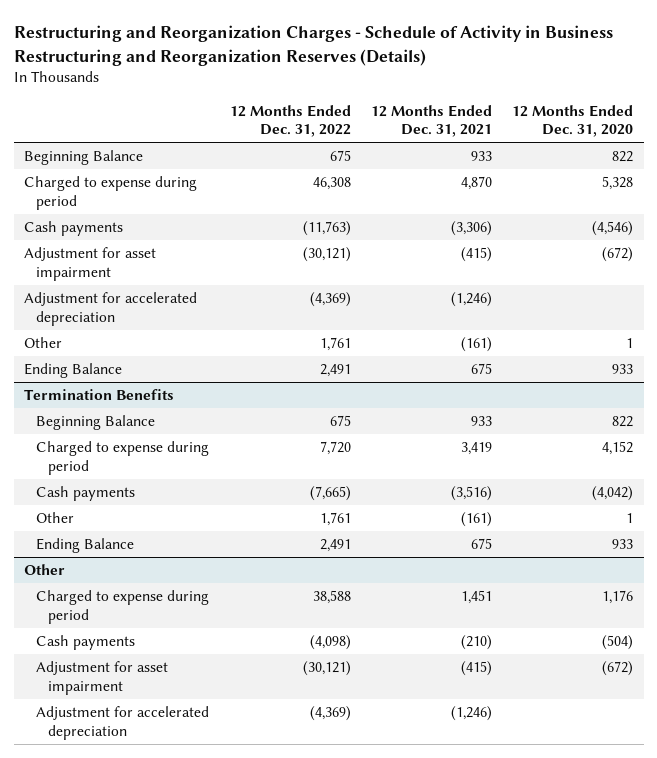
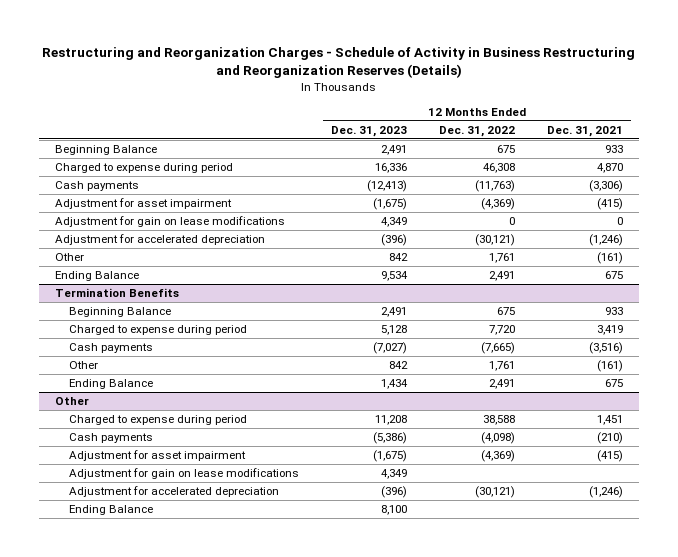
[512,104,634,138] 12 Months Ended Dec. 31, 2020 -> none
none -> [331,125,408,137] Dec. 31, 2023
[302,247,351,263] (30,121) -> [481,198,516,211] (4,369)
none -> [54,216,285,228] Adjustment for gain on lease modifications
[309,292,351,308] (4,369) -> [475,234,516,247] (30,121)
[302,661,351,677] (30,121) -> [481,450,516,463] (4,369)
none -> [69,468,300,480] Adjustment for gain on lease modifications
[309,706,351,722] (4,369) -> [475,486,516,499] (30,121)
none -> [69,505,154,516] Ending Balance

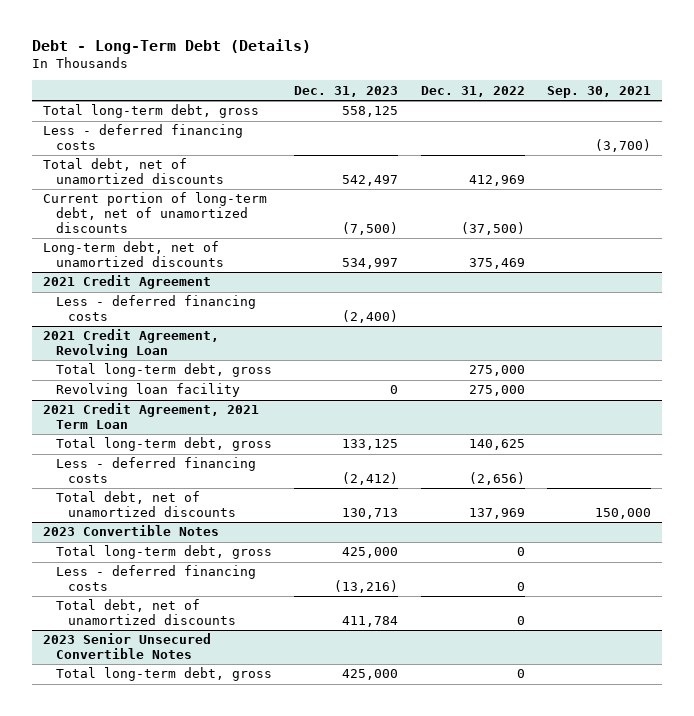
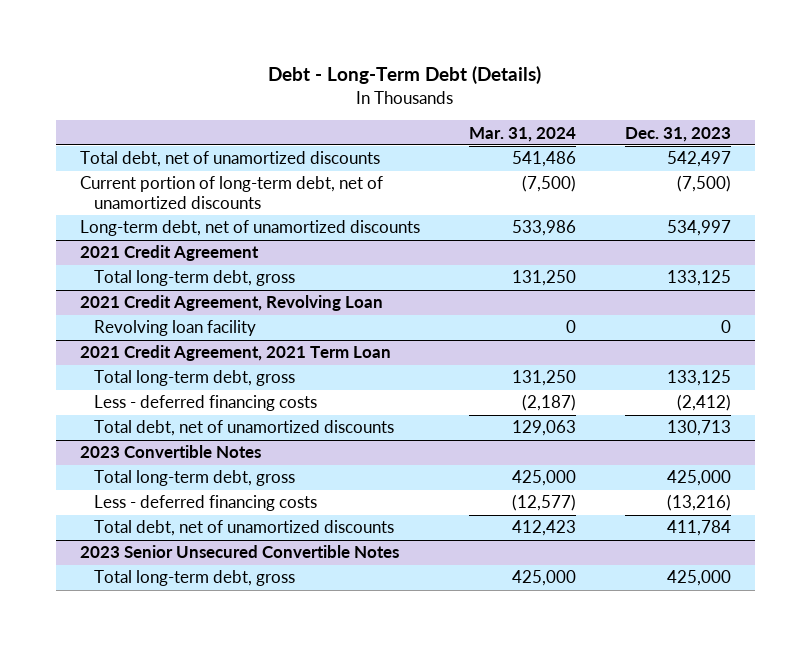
[420,85,525,97] Dec. 31, 2022 -> none
[547,85,652,98] Sep. 30, 2021 -> none
none -> [468,126,576,142] Mar. 31, 2024
[42,104,259,119] Total long-term debt, gross -> none
[42,124,243,150] Less - deferred financing costs -> none
[55,295,256,321] Less - deferred financing costs -> none
none -> [93,270,295,287] Total long-term debt, gross
[55,363,272,378] Total long-term debt, gross -> none

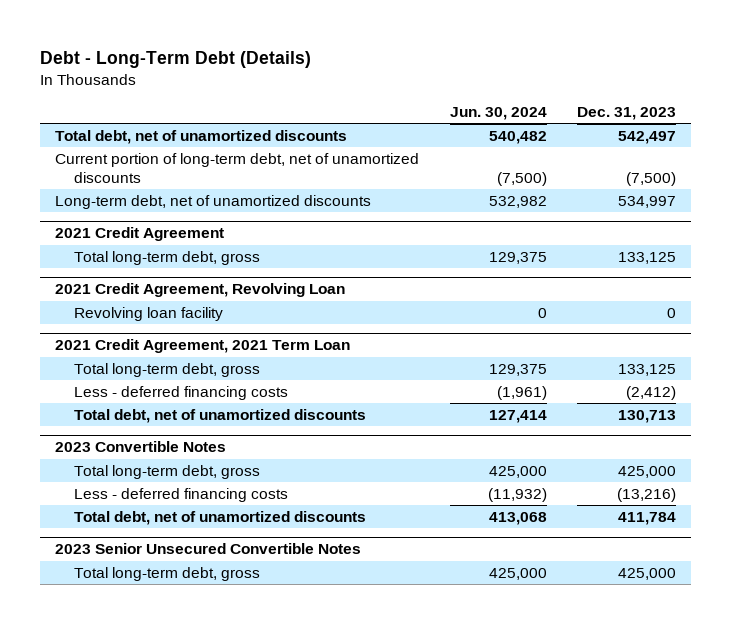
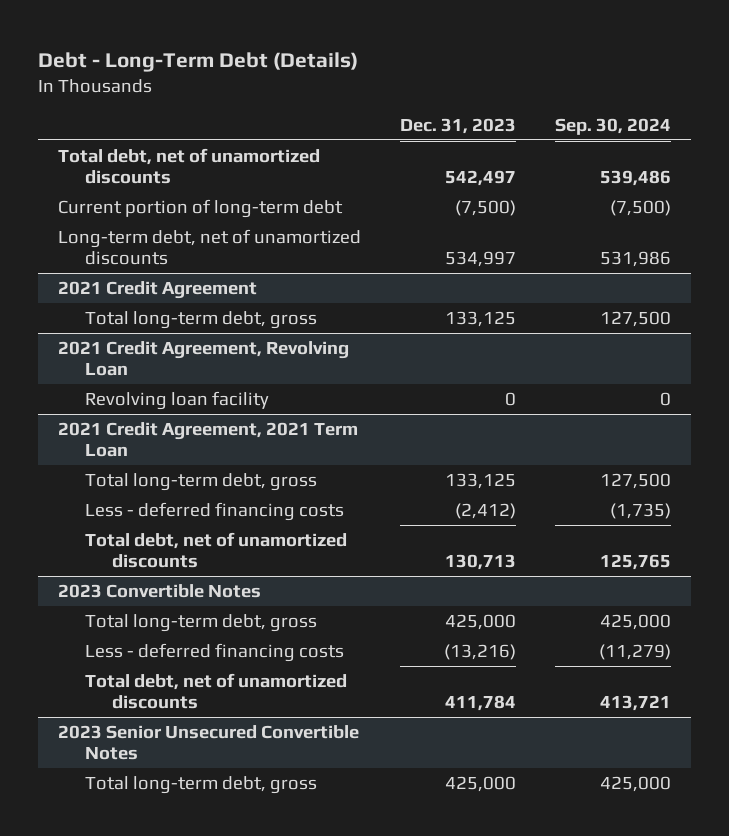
[449,106,547,120] Jun. 30, 2024 -> none
none -> [554,118,671,136] Sep. 30, 2024
[55,152,420,184] Current portion of long-term debt, net of unamortized discounts -> [57,198,343,218] Current portion of long-term debt

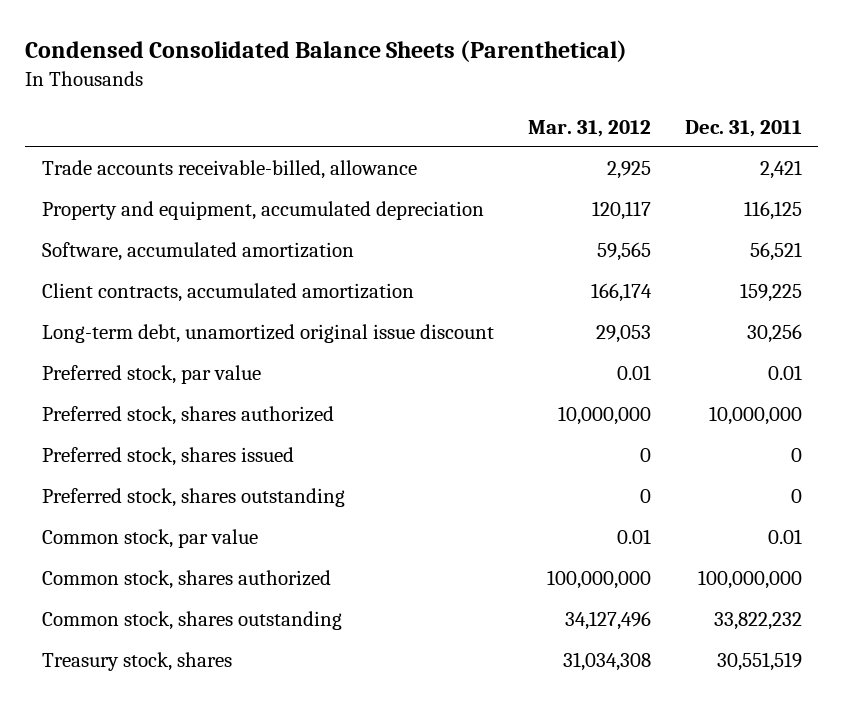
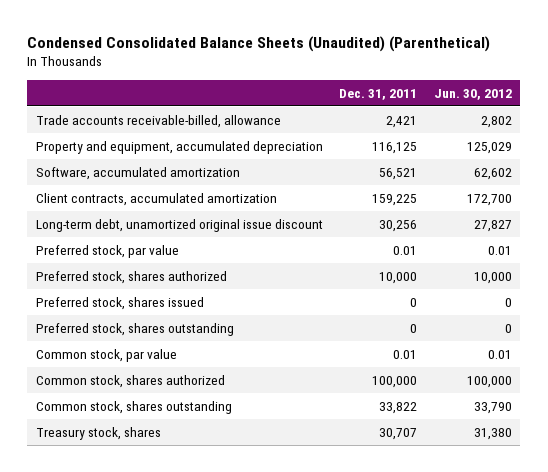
[25,39,628,62] Condensed Consolidated Balance Sheets (Parenthetical) -> [27,36,491,53] Condensed Consolidated Balance Sheets (Unaudited) (Parenthetical)
[527,119,651,137] Mar. 31, 2012 -> none
none -> [433,88,512,100] Jun. 30, 2012
[708,406,802,426] 10,000,000 -> [379,271,418,284] 10,000
[697,570,802,590] 100,000,000 -> [372,375,418,388] 100,000
[713,612,802,631] 33,822,232 -> [379,401,418,414] 33,822
[716,652,802,672] 30,551,519 -> [379,427,418,440] 30,707

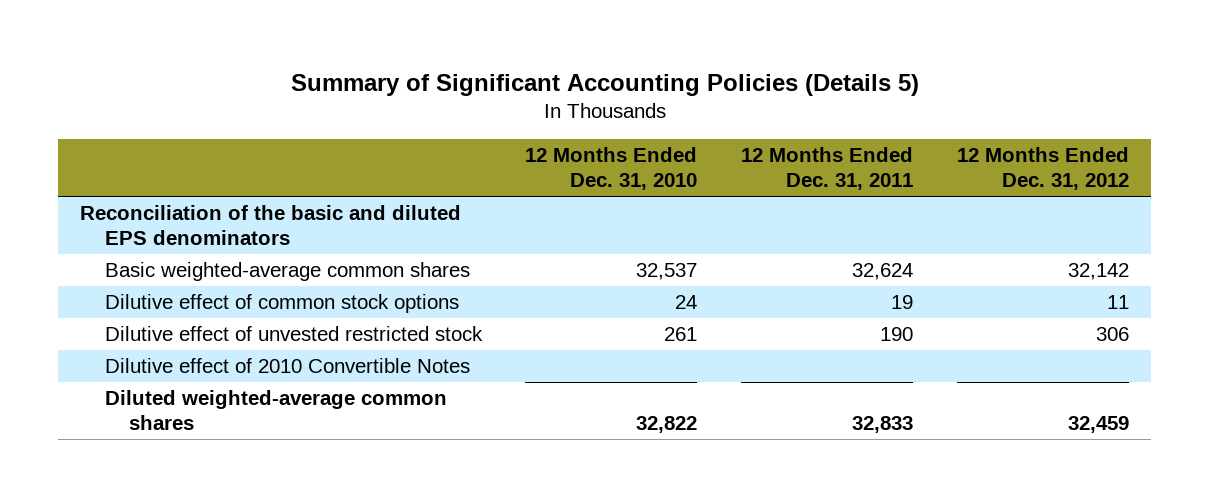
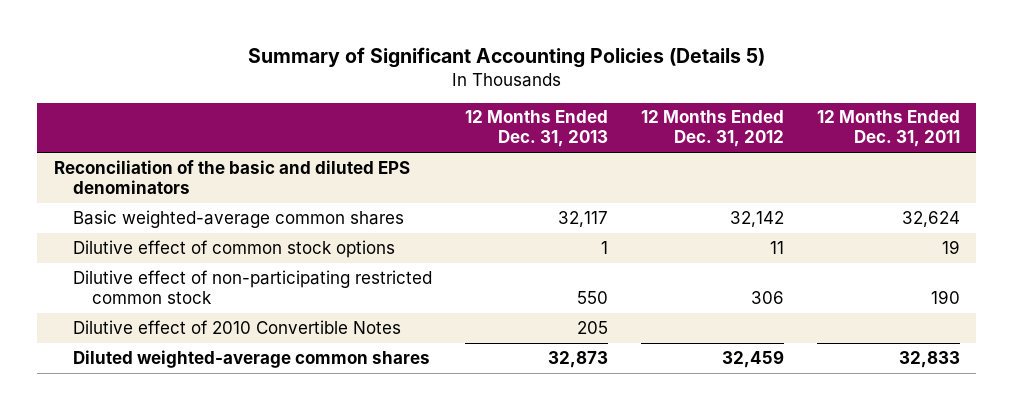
[525,147,698,191] 12 Months Ended Dec. 31, 2010 -> none
none -> [464,110,608,148] 12 Months Ended Dec. 31, 2013
[104,326,483,342] Dilutive effect of unvested restricted stock -> [72,269,432,304] Dilutive effect of non-participating restricted common stock

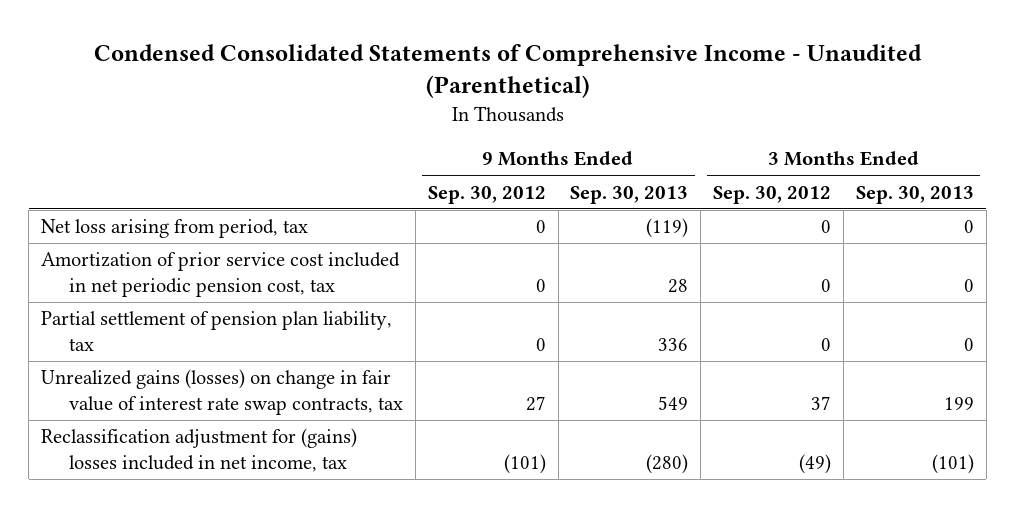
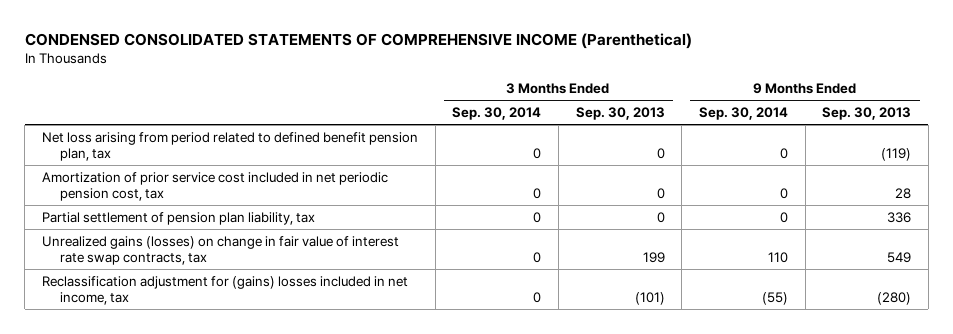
[93,44,922,99] Condensed Consolidated Statements of Comprehensive Income - Unaudited (Parenthetical) -> [24,33,692,50] CONDENSED CONSOLIDATED STATEMENTS OF COMPREHENSIVE INCOME (Parenthetical)
[427,185,546,204] Sep. 30, 2012 -> none
[713,185,832,204] Sep. 30, 2012 -> none
none -> [452,106,542,120] Sep. 30, 2014
none -> [698,106,788,120] Sep. 30, 2014
[41,219,309,239] Net loss arising from period, tax -> [41,131,418,161] Net loss arising from period related to defined benefit pension plan, tax

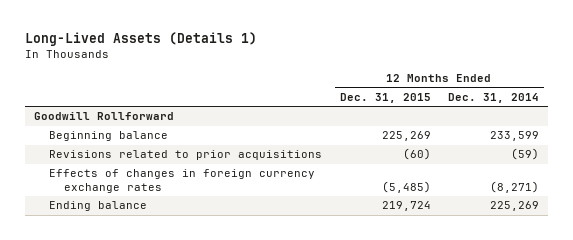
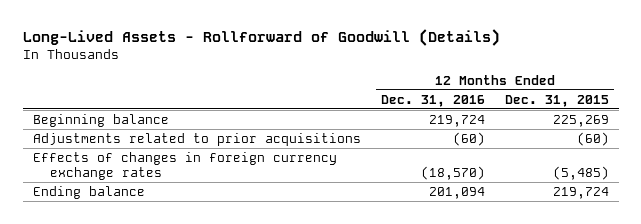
[25,31,258,46] Long-Lived Assets (Details 1) -> [22,28,500,46] Long-Lived Assets - Rollforward of Goodwill (Details)
[448,92,540,103] Dec. 31, 2014 -> none
none -> [380,94,485,107] Dec. 31, 2016
[33,112,174,121] Goodwill Rollforward -> none
[49,150,323,161] Revisions related to prior acquisitions -> [32,132,361,146] Adjustments related to prior acquisitions

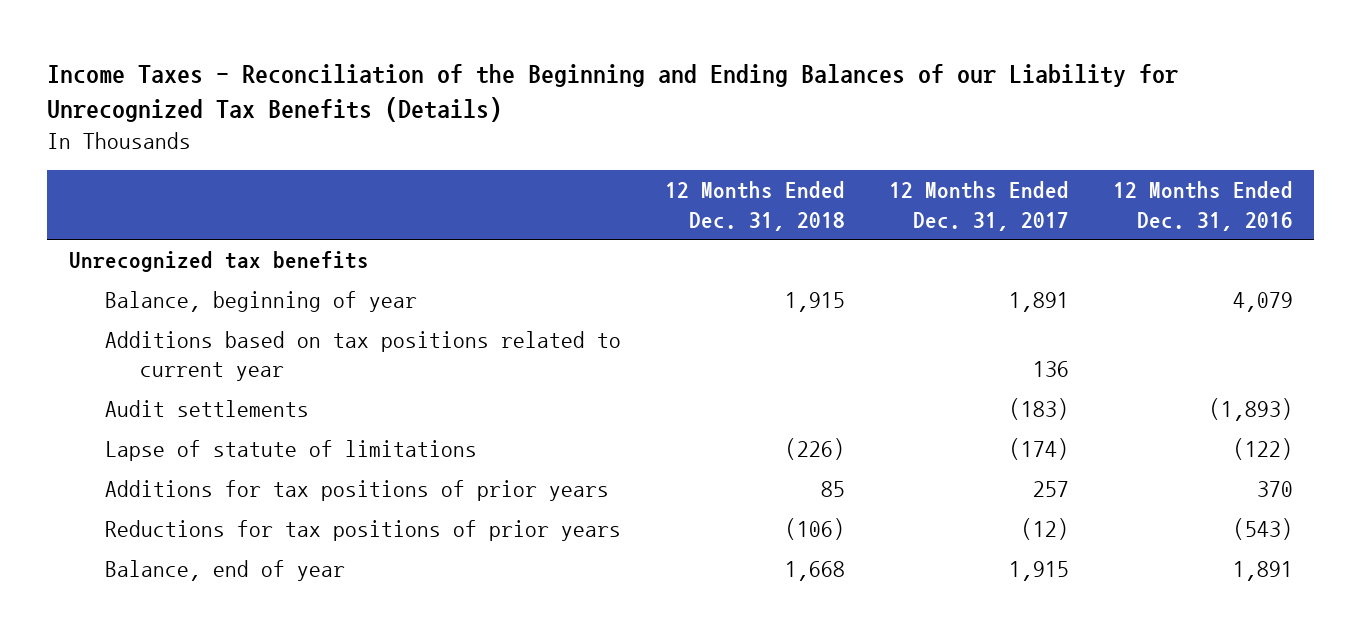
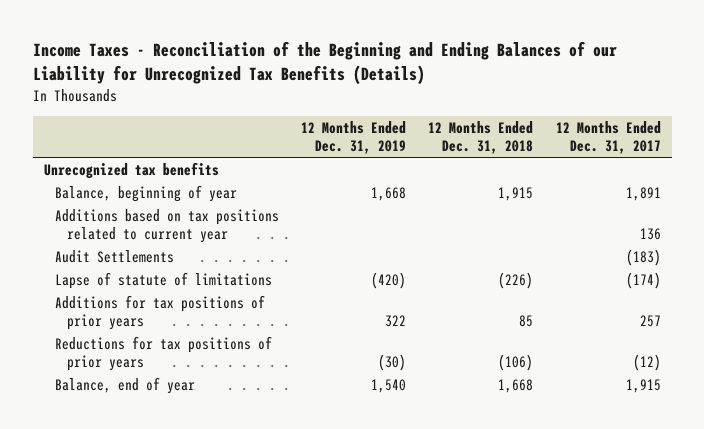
[1112,181,1293,231] 12 Months Ended Dec. 31, 2016 -> none
none -> [301,120,407,154] 12 Months Ended Dec. 31, 2019
[104,400,309,418] Audit settlements -> [55,249,175,263] Audit Settlements

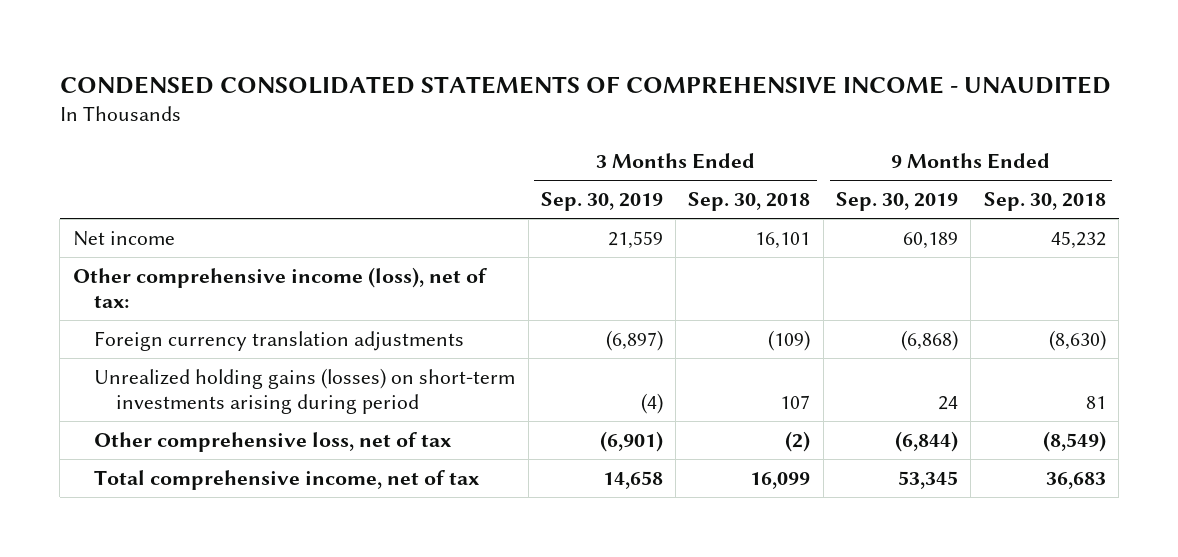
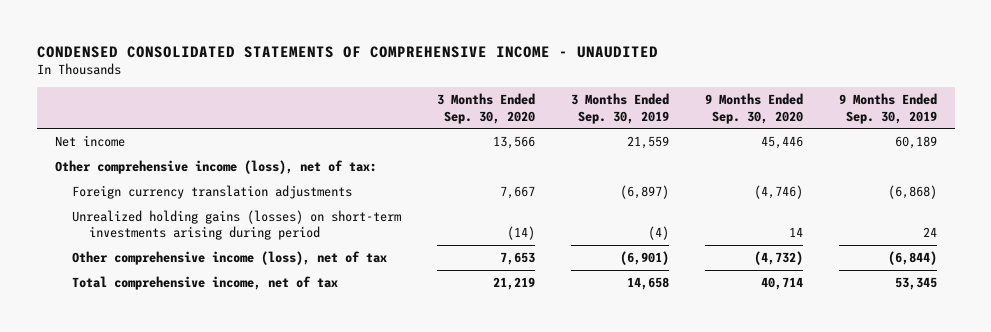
[688,192,811,212] Sep. 30, 2018 -> none
[983,192,1106,212] Sep. 30, 2018 -> none
none -> [436,93,535,124] 3 Months Ended Sep. 30, 2020
none -> [704,93,803,124] 9 Months Ended Sep. 30, 2020
[94,431,453,452] Other comprehensive loss, net of tax -> [71,250,387,265] Other comprehensive income (loss), net of tax

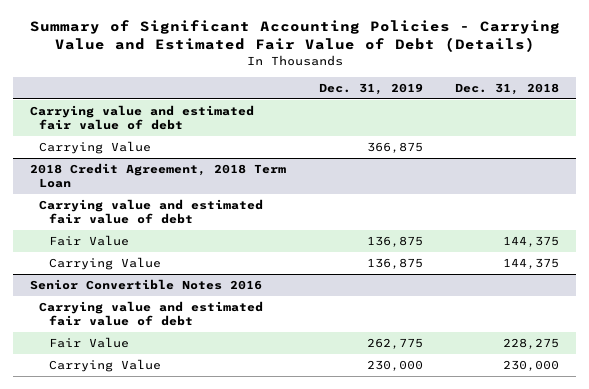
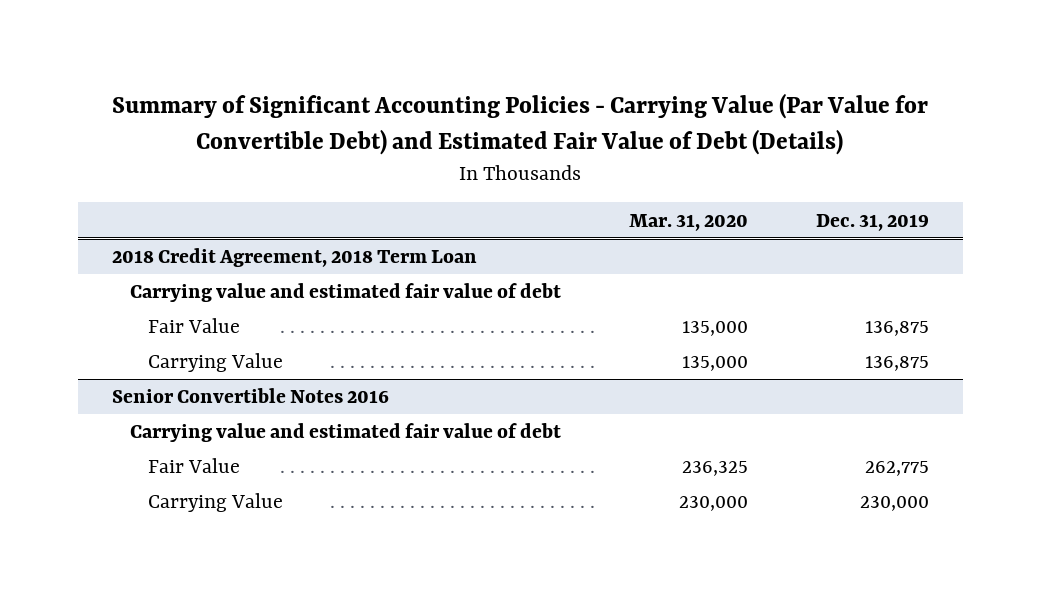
[29,20,560,53] Summary of Significant Accounting Policies - Carrying Value and Estimated Fair Value of Debt (Details) -> [112,93,929,155] Summary of Significant Accounting Policies - Carrying Value (Par Value for Convertible Debt) and Estimated Fair Value of Debt (Details)
[455,82,560,95] Dec. 31, 2018 -> none
none -> [628,213,748,231] Mar. 31, 2020
[29,105,254,131] Carrying value and estimated fair value of debt -> none
[39,141,152,155] Carrying Value -> none

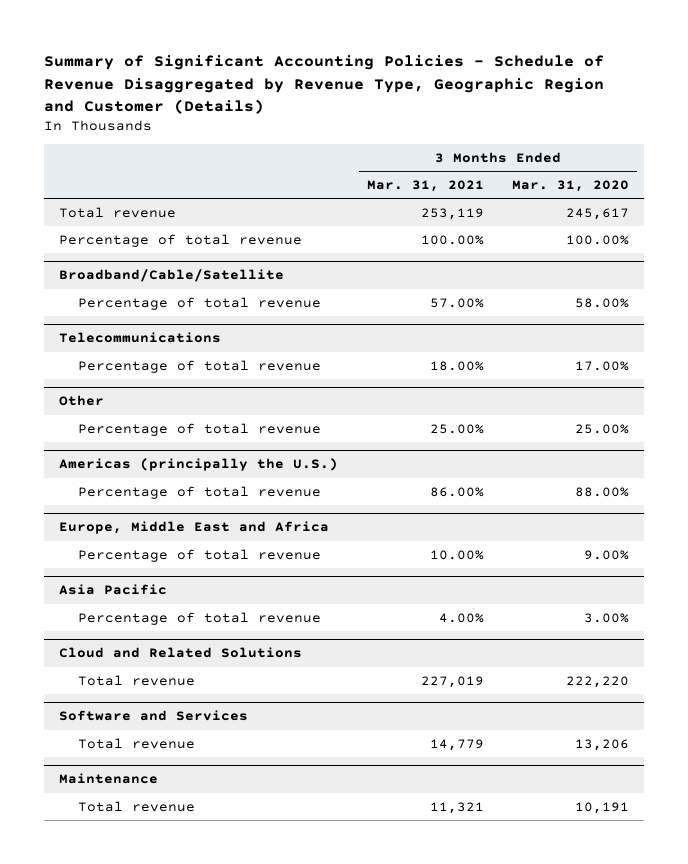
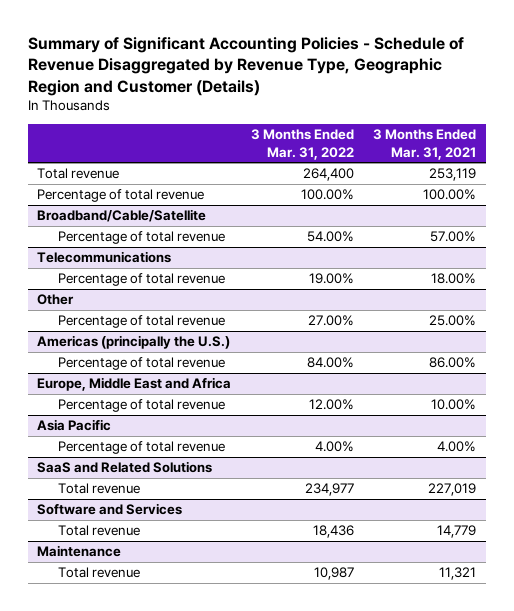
[512,179,630,192] Mar. 31, 2020 -> none
none -> [250,129,354,160] 3 Months Ended Mar. 31, 2022
[58,647,302,659] Cloud and Related Solutions -> [37,461,213,474] SaaS and Related Solutions

